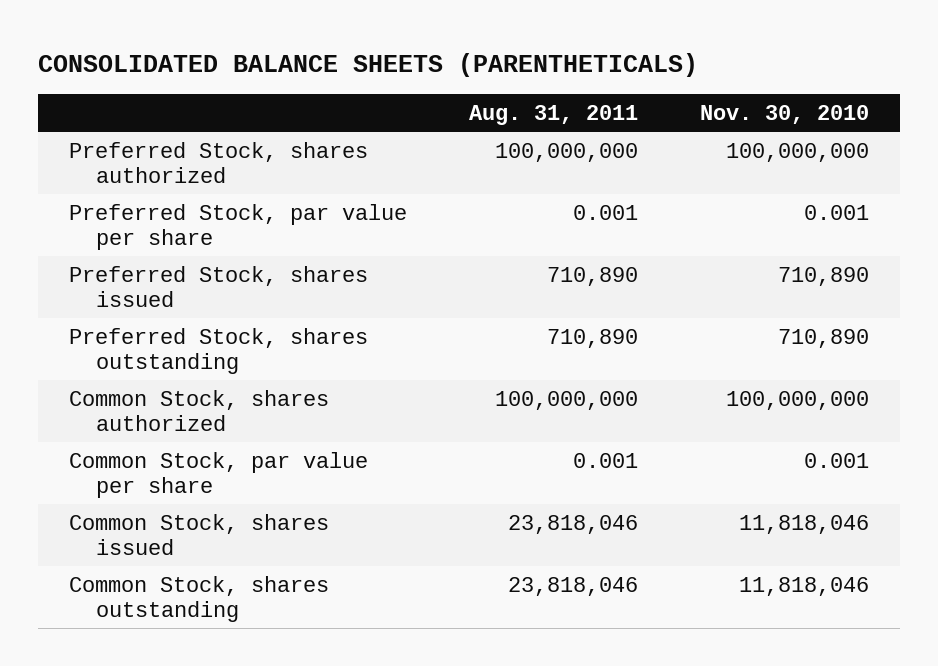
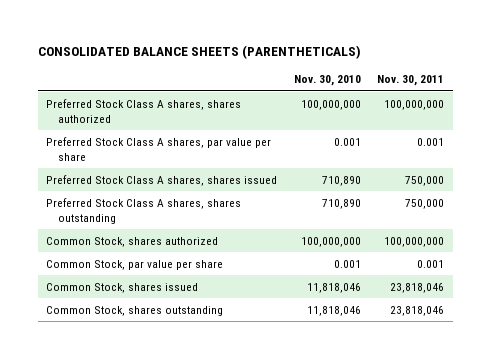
[469,104,639,125] Aug. 31, 2011 -> none
none -> [377,75,445,87] Nov. 30, 2011
[69,141,369,183] Preferred Stock, shares authorized -> [46,98,242,123] Preferred Stock Class A shares, shares authorized
[69,203,408,250] Preferred Stock, par value per share -> [46,136,272,161] Preferred Stock Class A shares, par value per share
[69,265,369,307] Preferred Stock, shares issued -> [46,174,278,186] Preferred Stock Class A shares, shares issued
[69,327,369,374] Preferred Stock, shares outstanding -> [46,197,242,224] Preferred Stock Class A shares, shares outstanding

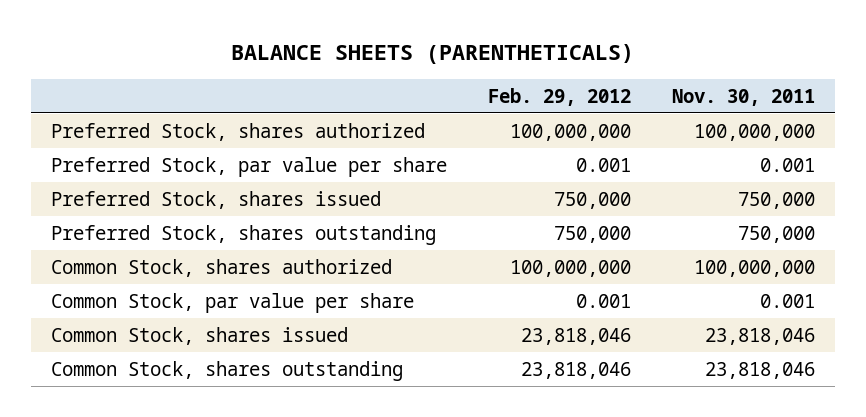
[37,45,361,60] CONSOLIDATED BALANCE SHEETS (PARENTHETICALS) -> [231,44,635,65] BALANCE SHEETS (PARENTHETICALS)
[293,75,361,87] Nov. 30, 2010 -> none
none -> [488,87,632,106] Feb. 29, 2012
[46,98,242,123] Preferred Stock Class A shares, shares authorized -> [51,122,426,141] Preferred Stock, shares authorized
[46,136,272,161] Preferred Stock Class A shares, par value per share -> [51,156,448,177] Preferred Stock, par value per share
[46,174,278,186] Preferred Stock Class A shares, shares issued -> [51,190,382,209] Preferred Stock, shares issued
[46,197,242,224] Preferred Stock Class A shares, shares outstanding -> [51,224,437,245] Preferred Stock, shares outstanding

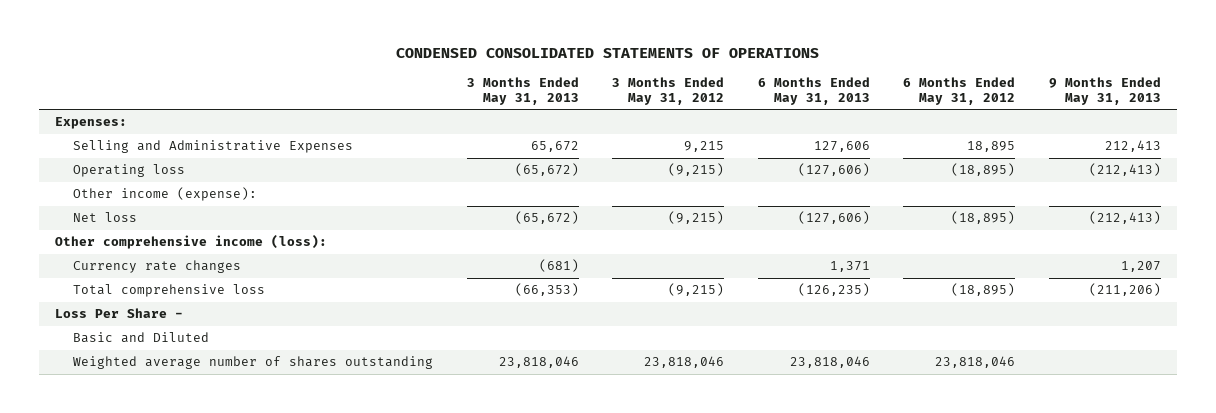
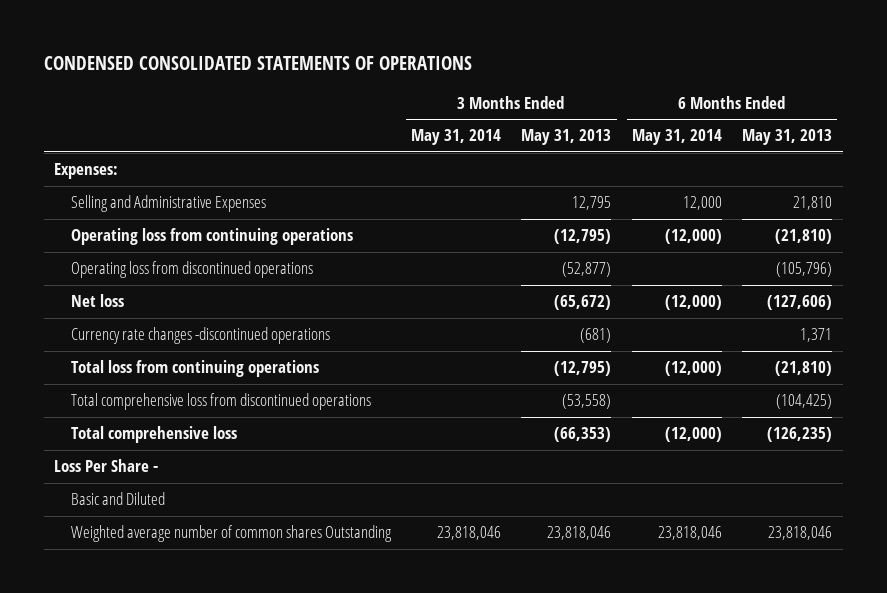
[612,76,725,105] 3 Months Ended May 31, 2012 -> none
[903,76,1016,105] 6 Months Ended May 31, 2012 -> none
[1048,76,1161,105] 9 Months Ended May 31, 2013 -> none
none -> [411,129,502,146] May 31, 2014
none -> [631,129,722,146] May 31, 2014
[73,187,258,202] Other income (expense): -> none
[530,141,579,153] 65,672 -> [572,196,612,211] 12,795
[813,141,870,153] 127,606 -> [793,196,833,211] 21,810
[73,164,186,178] Operating loss -> [70,228,353,246] Operating loss from continuing operations
[514,163,579,177] (65,672) -> [554,229,612,245] (12,795)
[797,163,870,177] (127,606) -> [775,229,833,245] (21,810)
none -> [70,261,313,279] Operating loss from discontinued operations
[55,235,328,250] Other comprehensive income (loss): -> none
[73,260,242,274] Currency rate changes -> [70,327,330,345] Currency rate changes -discontinued operations
none -> [70,360,319,378] Total loss from continuing operations
none -> [70,393,371,411] Total comprehensive loss from discontinued operations
[73,356,434,370] Weighted average number of shares outstanding -> [70,525,392,543] Weighted average number of common shares Outstanding

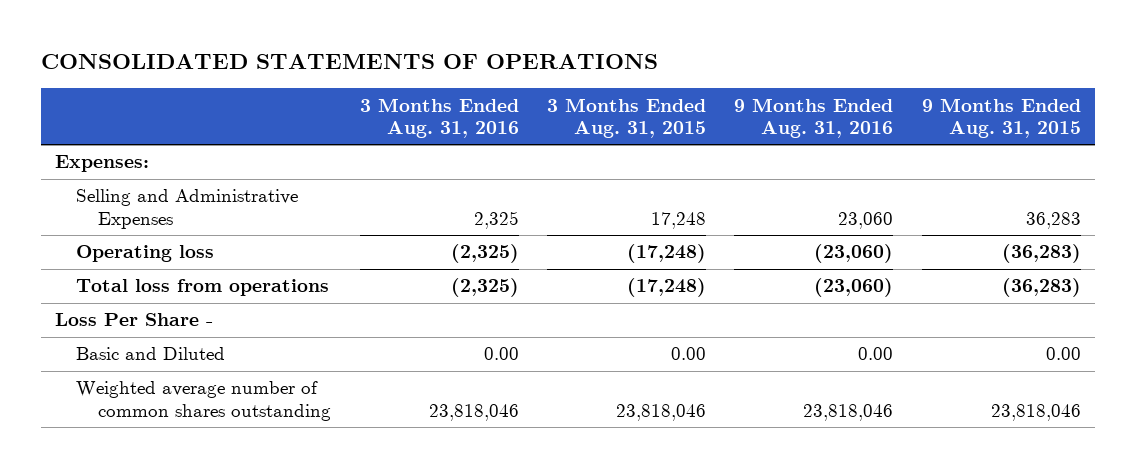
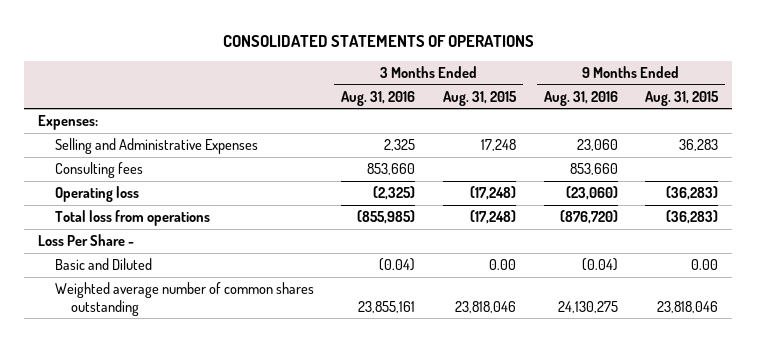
none -> [54,162,143,179] Consulting fees
[450,278,519,298] (2,325) -> [357,210,416,225] (855,985)
[814,278,894,298] (23,060) -> [559,210,618,225] (876,720)
[483,347,519,361] 0.00 -> [379,258,416,272] (0.04)
[858,347,894,361] 0.00 -> [581,258,618,272] (0.04)
[428,403,519,421] 23,818,046 -> [358,300,416,313] 23,855,161
[803,403,894,421] 23,818,046 -> [557,300,618,313] 24,130,275

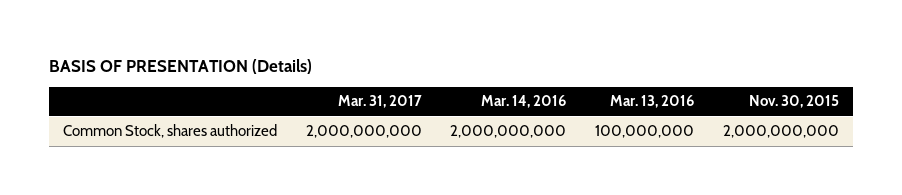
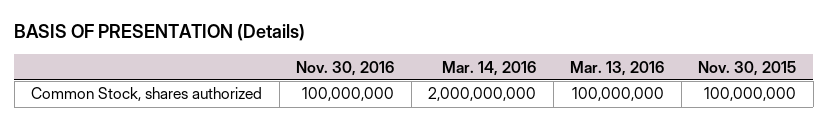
[337,95,422,109] Mar. 31, 2017 -> none
none -> [296,60,395,76] Nov. 30, 2016
[722,125,839,139] 2,000,000,000 -> [704,87,797,102] 100,000,000

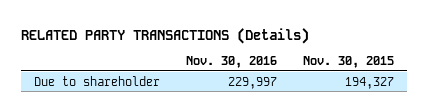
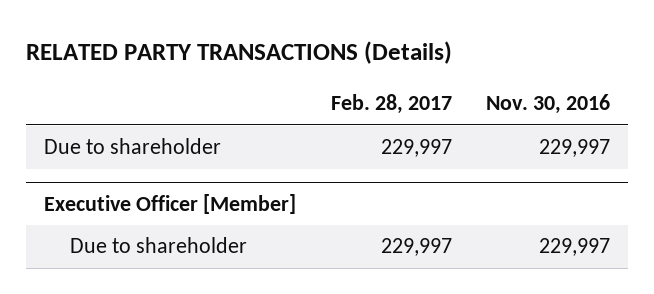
[302,56,394,69] Nov. 30, 2015 -> none
none -> [330,94,452,115] Feb. 28, 2017
none -> [43,194,296,215] Executive Officer [Member]
none -> [69,237,247,254] Due to shareholder

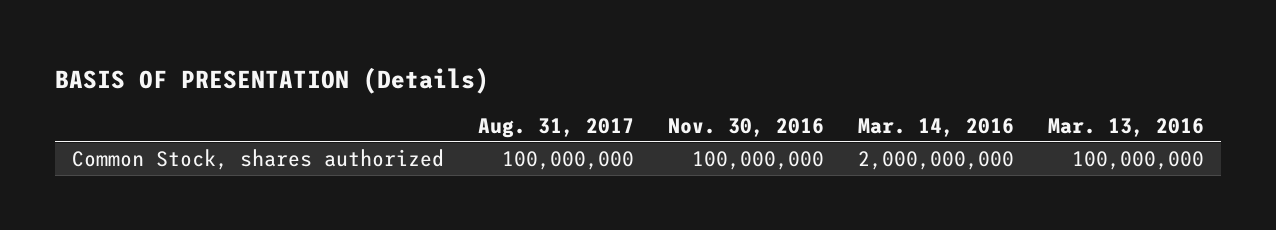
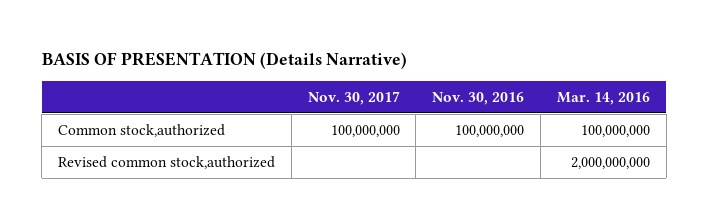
[55,67,490,95] BASIS OF PRESENTATION (Details) -> [41,52,407,70] BASIS OF PRESENTATION (Details Narrative)
[478,117,635,138] Aug. 31, 2017 -> none
[1048,117,1205,137] Mar. 13, 2016 -> none
none -> [307,90,400,105] Nov. 30, 2017
[72,149,445,171] Common Stock, shares authorized -> [57,123,225,137] Common stock,authorized
[858,151,1015,171] 2,000,000,000 -> [580,124,650,137] 100,000,000
none -> [57,155,275,169] Revised common stock,authorized

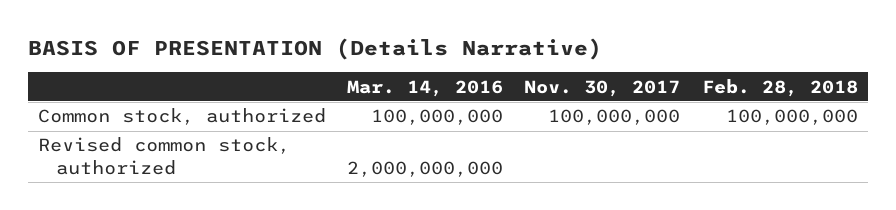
[432,91,525,105] Nov. 30, 2016 -> none
none -> [701,78,858,97] Feb. 28, 2018
[57,123,225,137] Common stock,authorized -> [38,108,327,126] Common stock, authorized
[57,155,275,169] Revised common stock,authorized -> [38,137,291,175] Revised common stock, authorized

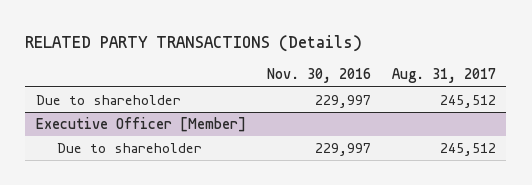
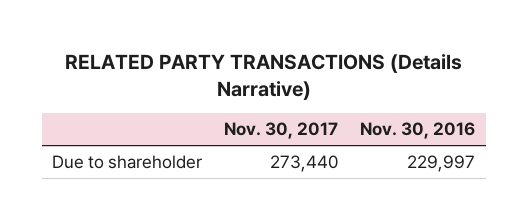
[25,34,363,52] RELATED PARTY TRANSACTIONS (Details) -> [64,53,462,100] RELATED PARTY TRANSACTIONS (Details Narrative)
[391,68,496,84] Aug. 31, 2017 -> none
none -> [224,122,339,140] Nov. 30, 2017
[35,117,246,133] Executive Officer [Member] -> none
[57,143,203,154] Due to shareholder -> none

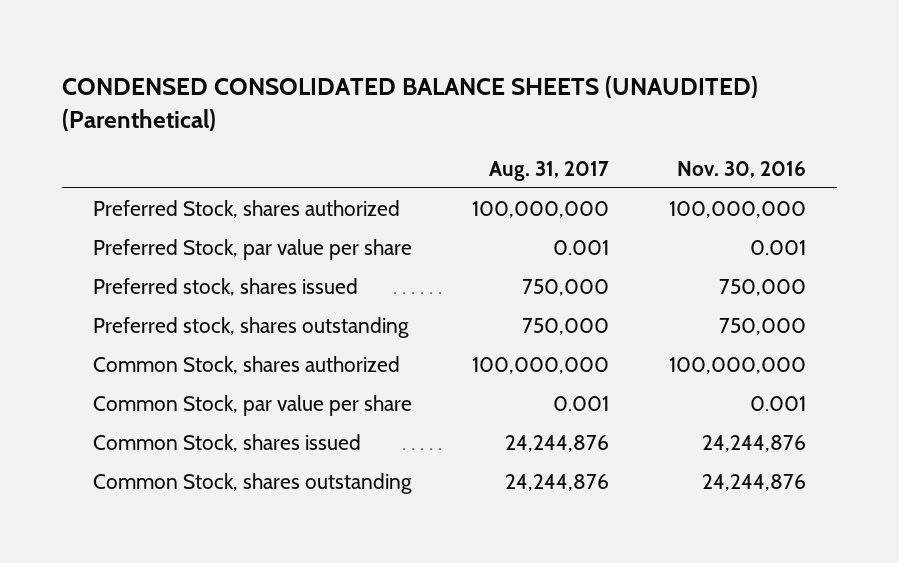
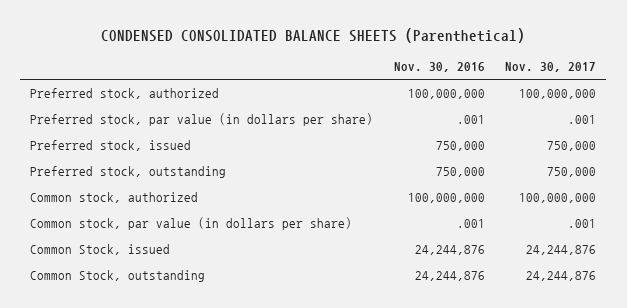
[62,76,759,131] CONDENSED CONSOLIDATED BALANCE SHEETS (UNAUDITED) (Parenthetical) -> [101,28,526,44] CONDENSED CONSOLIDATED BALANCE SHEETS (Parenthetical)
[489,160,610,181] Aug. 31, 2017 -> none
none -> [505,61,597,72] Nov. 30, 2017
[92,199,400,218] Preferred Stock, shares authorized -> [30,88,220,100] Preferred stock, authorized
[92,238,412,260] Preferred Stock, par value per share -> [30,113,374,127] Preferred stock, par value (in dollars per share)
[750,239,807,255] 0.001 -> [456,115,485,125] .001
[92,277,358,296] Preferred stock, shares issued -> [30,140,192,152] Preferred stock, issued
[92,316,409,338] Preferred stock, shares outstanding -> [30,166,227,179] Preferred stock, outstanding
[92,355,400,374] Common Stock, shares authorized -> [30,192,199,204] Common stock, authorized
[92,394,412,416] Common Stock, par value per share -> [30,217,353,231] Common stock, par value (in dollars per share)
[750,395,807,411] 0.001 -> [456,219,485,229] .001
[92,433,361,452] Common Stock, shares issued -> [30,244,171,256] Common Stock, issued
[92,472,412,494] Common Stock, shares outstanding -> [30,270,206,283] Common Stock, outstanding

